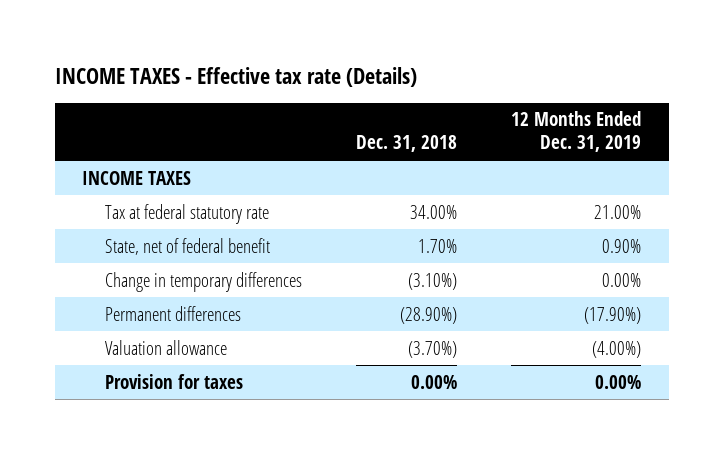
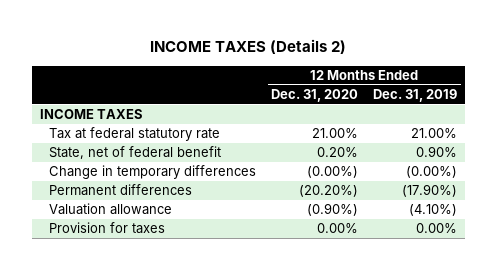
[55,67,418,88] INCOME TAXES - Effective tax rate (Details) -> [150,39,347,55] INCOME TAXES (Details 2)
[356,135,458,153] Dec. 31, 2018 -> none
none -> [271,89,359,103] Dec. 31, 2020
[602,272,642,287] 0.00% -> [406,166,458,179] (0.00%)
[592,340,642,358] (4.00%) -> [409,204,458,217] (4.10%)

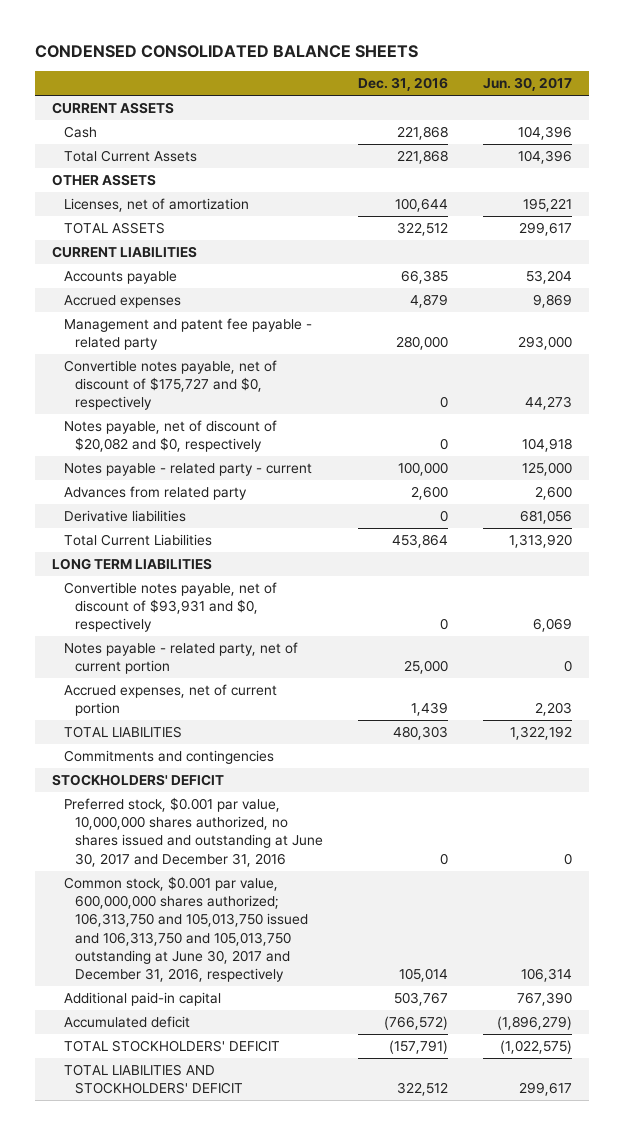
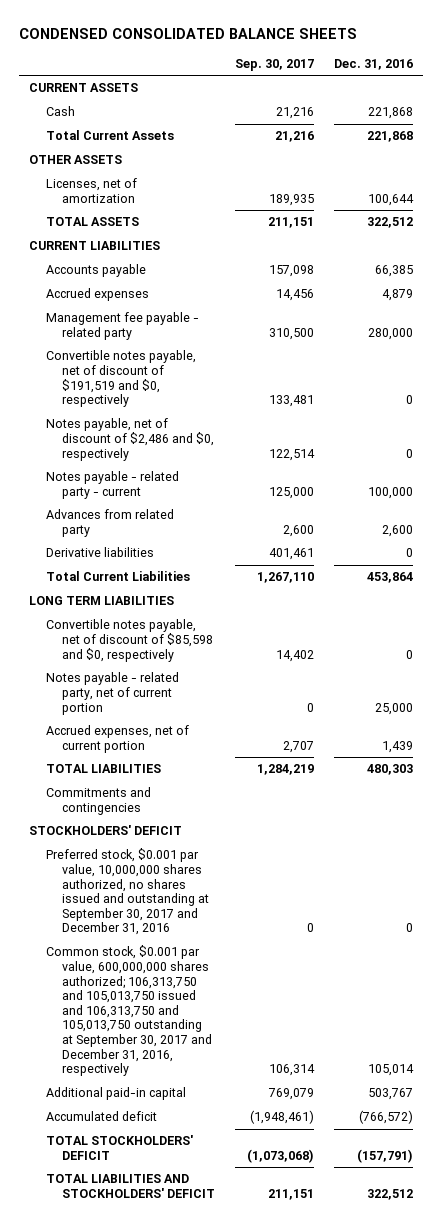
[482,77,572,92] Jun. 30, 2017 -> none
none -> [235,58,315,71] Sep. 30, 2017
[63,318,312,351] Management and patent fee payable - related party -> [45,312,199,340] Management fee payable - related party
[63,360,277,411] Convertible notes payable, net of discount of $175,727 and $0, respectively -> [45,350,196,408] Convertible notes payable, net of discount of $191,519 and $0, respectively
[63,420,277,453] Notes payable, net of discount of $20,082 and $0, respectively -> [45,418,215,461] Notes payable, net of discount of $2,486 and $0, respectively
[63,582,277,633] Convertible notes payable, net of discount of $93,931 and $0, respectively -> [45,619,214,662] Convertible notes payable, net of discount of $85,598 and $0, respectively
[63,797,324,867] Preferred stock, $0.001 par value, 10,000,000 shares authorized, no shares issued and outstanding at June 30, 2017 and December 31, 2016 -> [45,848,210,936] Preferred stock, $0.001 par value, 10,000,000 shares authorized, no shares issued and outstanding at September 30, 2017 and December 31, 2016
[63,876,309,982] Common stock, $0.001 par value, 600,000,000 shares authorized; 106,313,750 and 105,013,750 issued and 106,313,750 and 105,013,750 outstanding at June 30, 2017 and December 31, 2016, respectively -> [45,945,213,1077] Common stock, $0.001 par value, 600,000,000 shares authorized; 106,313,750 and 105,013,750 issued and 106,313,750 and 105,013,750 outstanding at September 30, 2017 and December 31, 2016, respectively

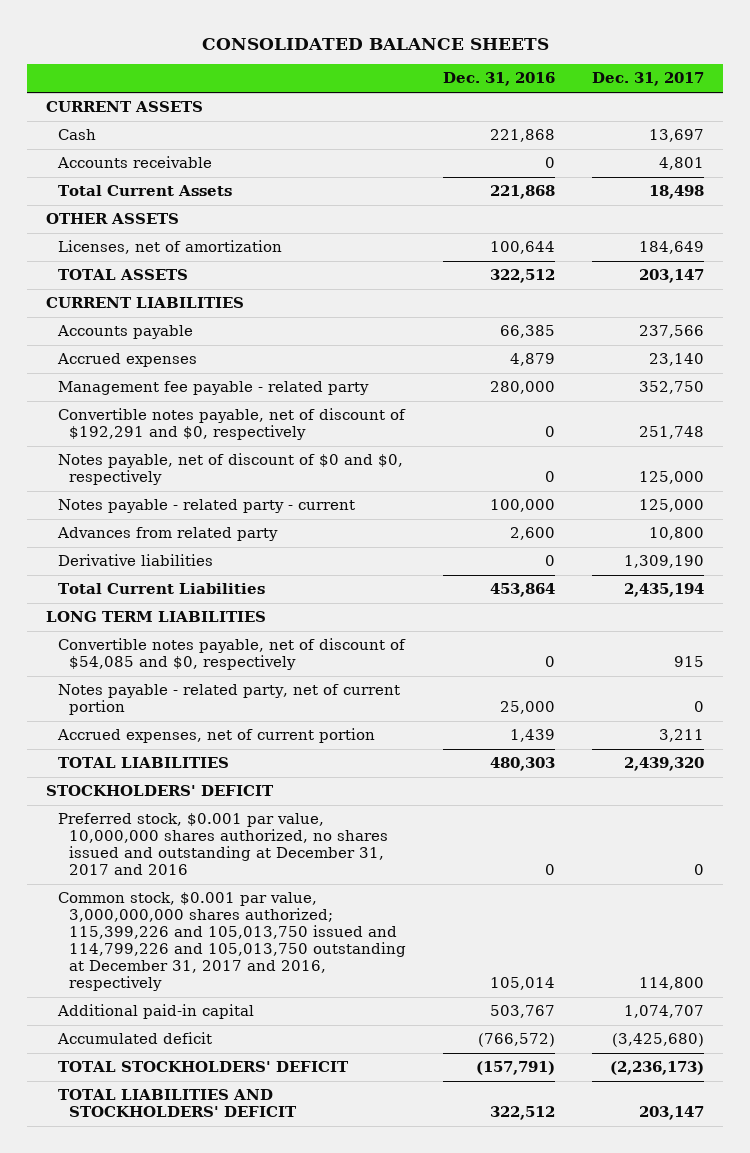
[19,27,358,39] CONDENSED CONSOLIDATED BALANCE SHEETS -> [202,37,550,50] CONSOLIDATED BALANCE SHEETS
[235,58,315,71] Sep. 30, 2017 -> none
none -> [592,72,705,87] Dec. 31, 2017
none -> [56,156,212,169] Accounts receivable
[45,350,196,408] Convertible notes payable, net of discount of $191,519 and $0, respectively -> [57,408,406,441] Convertible notes payable, net of discount of $192,291 and $0, respectively
[45,418,215,461] Notes payable, net of discount of $2,486 and $0, respectively -> [57,453,403,486] Notes payable, net of discount of $0 and $0, respectively
[45,619,214,662] Convertible notes payable, net of discount of $85,598 and $0, respectively -> [57,638,406,671] Convertible notes payable, net of discount of $54,085 and $0, respectively
[45,787,151,815] Commitments and contingencies -> none
[45,848,210,936] Preferred stock, $0.001 par value, 10,000,000 shares authorized, no shares issued and outstanding at September 30, 2017 and December 31, 2016 -> [57,813,389,876] Preferred stock, $0.001 par value, 10,000,000 shares authorized, no shares issued and outstanding at December 31, 2017 and 2016
[45,945,213,1077] Common stock, $0.001 par value, 600,000,000 shares authorized; 106,313,750 and 105,013,750 issued and 106,313,750 and 105,013,750 outstanding at September 30, 2017 and December 31, 2016, respectively -> [57,892,407,992] Common stock, $0.001 par value, 3,000,000,000 shares authorized; 115,399,226 and 105,013,750 issued and 114,799,226 and 105,013,750 outstanding at December 31, 2017 and 2016, respectively

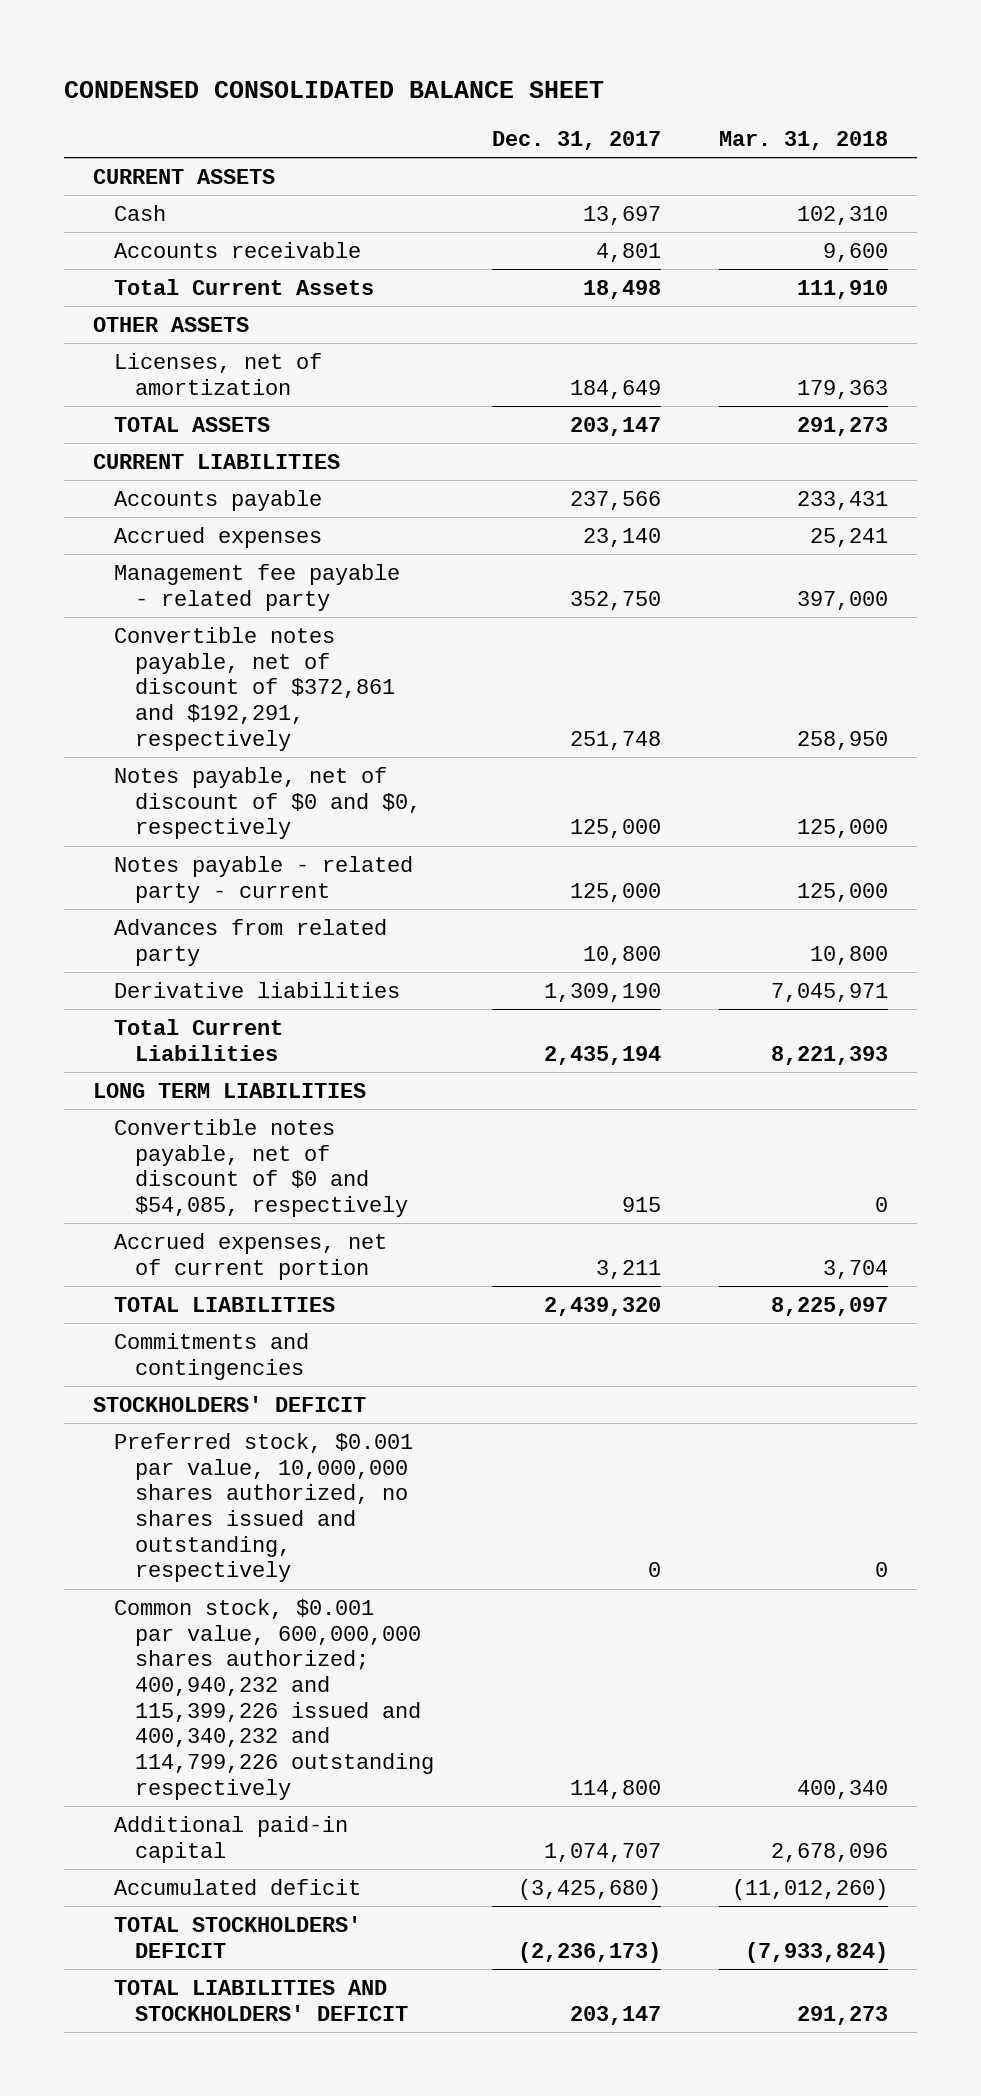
[202,37,550,50] CONSOLIDATED BALANCE SHEETS -> [63,80,604,98] CONDENSED CONSOLIDATED BALANCE SHEET
[443,72,556,87] Dec. 31, 2016 -> none
none -> [718,130,888,150] Mar. 31, 2018
[57,408,406,441] Convertible notes payable, net of discount of $192,291 and $0, respectively -> [114,626,396,751] Convertible notes payable, net of discount of $372,861 and $192,291, respectively
[57,684,400,716] Notes payable - related party, net of current portion -> none
[57,638,406,671] Convertible notes payable, net of discount of $54,085 and $0, respectively -> [114,1118,409,1217] Convertible notes payable, net of discount of $0 and $54,085, respectively
none -> [114,1332,310,1380] Commitments and contingencies
[57,813,389,876] Preferred stock, $0.001 par value, 10,000,000 shares authorized, no shares issued and outstanding at December 31, 2017 and 2016 -> [114,1432,414,1583] Preferred stock, $0.001 par value, 10,000,000 shares authorized, no shares issued and outstanding, respectively
[57,892,407,992] Common stock, $0.001 par value, 3,000,000,000 shares authorized; 115,399,226 and 105,013,750 issued and 114,799,226 and 105,013,750 outstanding at December 31, 2017 and 2016, respectively -> [114,1598,435,1800] Common stock, $0.001 par value, 600,000,000 shares authorized; 400,940,232 and 115,399,226 issued and 400,340,232 and 114,799,226 outstanding respectively

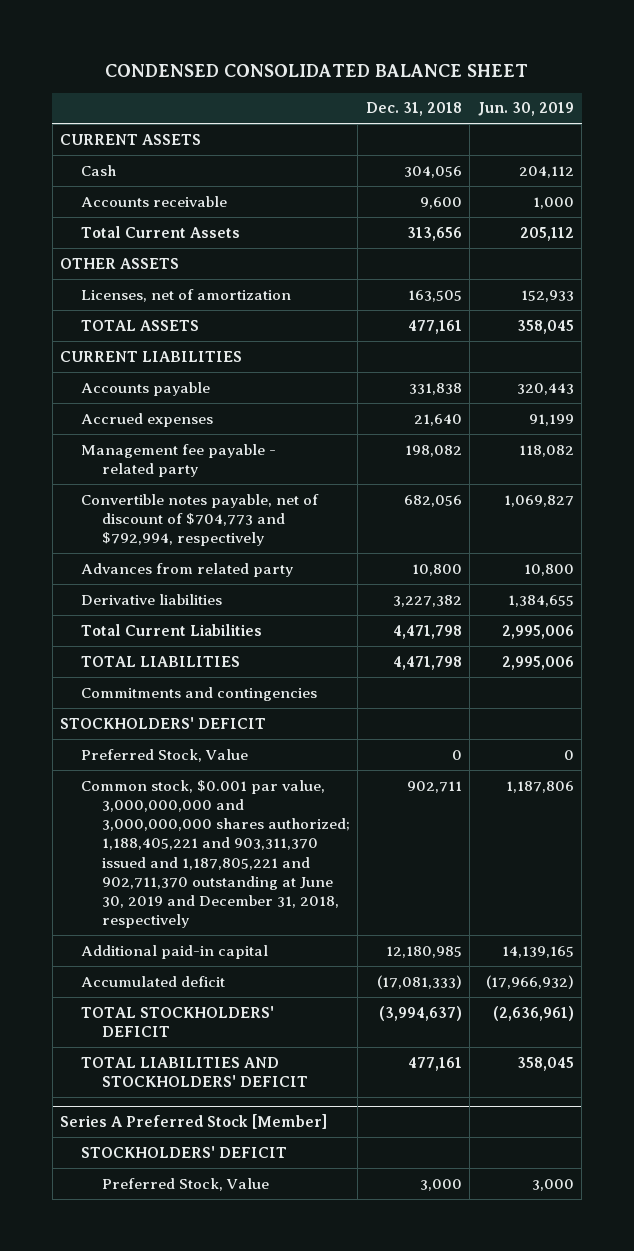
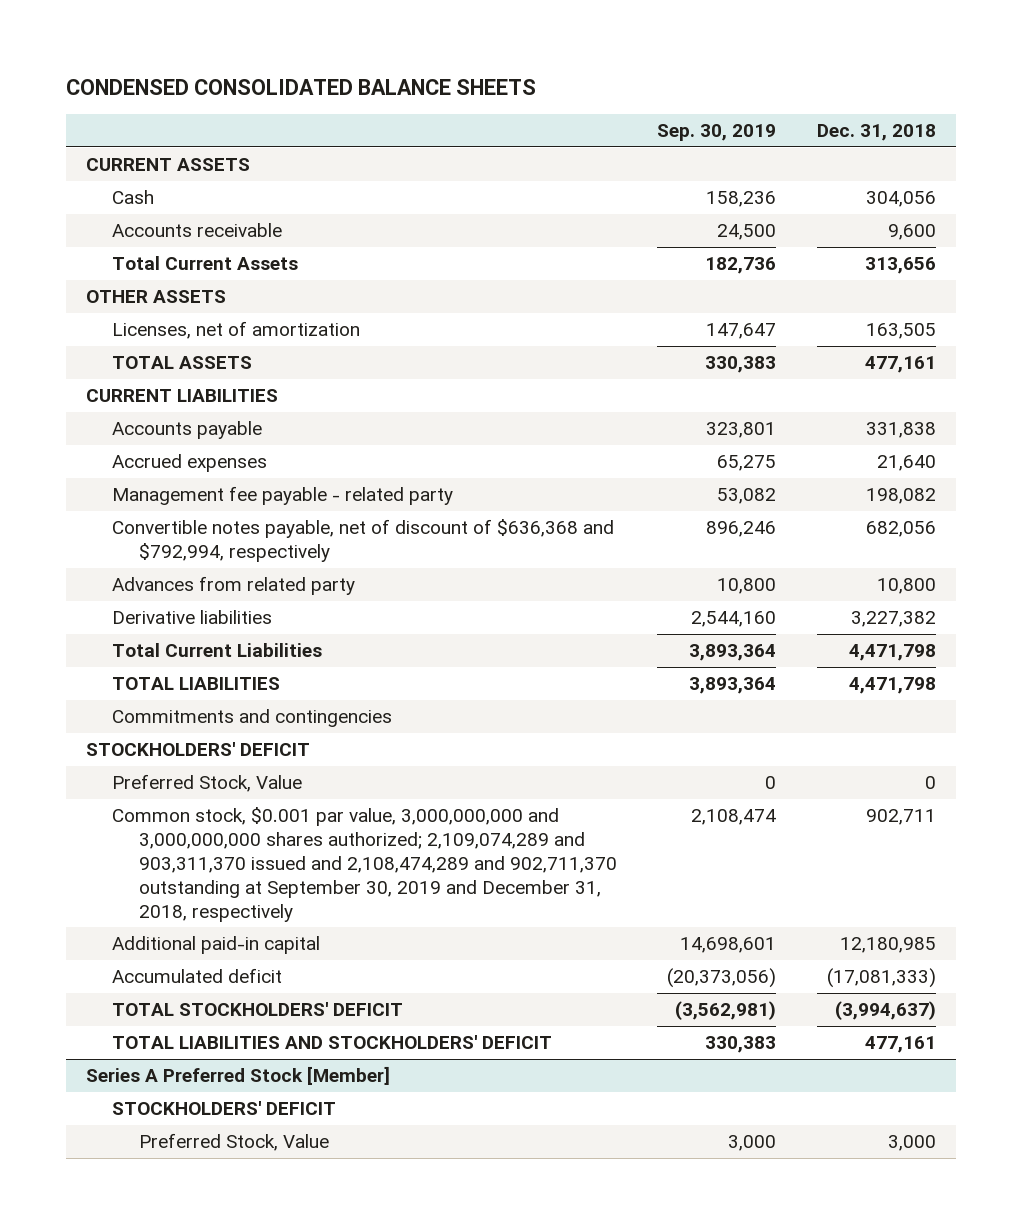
[105,63,529,77] CONDENSED CONSOLIDATED BALANCE SHEET -> [65,78,536,95] CONDENSED CONSOLIDATED BALANCE SHEETS
[477,102,574,117] Jun. 30, 2019 -> none
none -> [657,123,777,141] Sep. 30, 2019
[80,493,319,547] Convertible notes payable, net of discount of $704,773 and $792,994, respectively -> [112,519,615,563] Convertible notes payable, net of discount of $636,368 and $792,994, respectively
[80,779,350,929] Common stock, $0.001 par value, 3,000,000,000 and 3,000,000,000 shares authorized; 1,188,405,221 and 903,311,370 issued and 1,187,805,221 and 902,711,370 outstanding at June 30, 2019 and December 31, 2018, respectively -> [112,807,618,922] Common stock, $0.001 par value, 3,000,000,000 and 3,000,000,000 shares authorized; 2,109,074,289 and 903,311,370 issued and 2,108,474,289 and 902,711,370 outstanding at September 30, 2019 and December 31, 2018, respectively

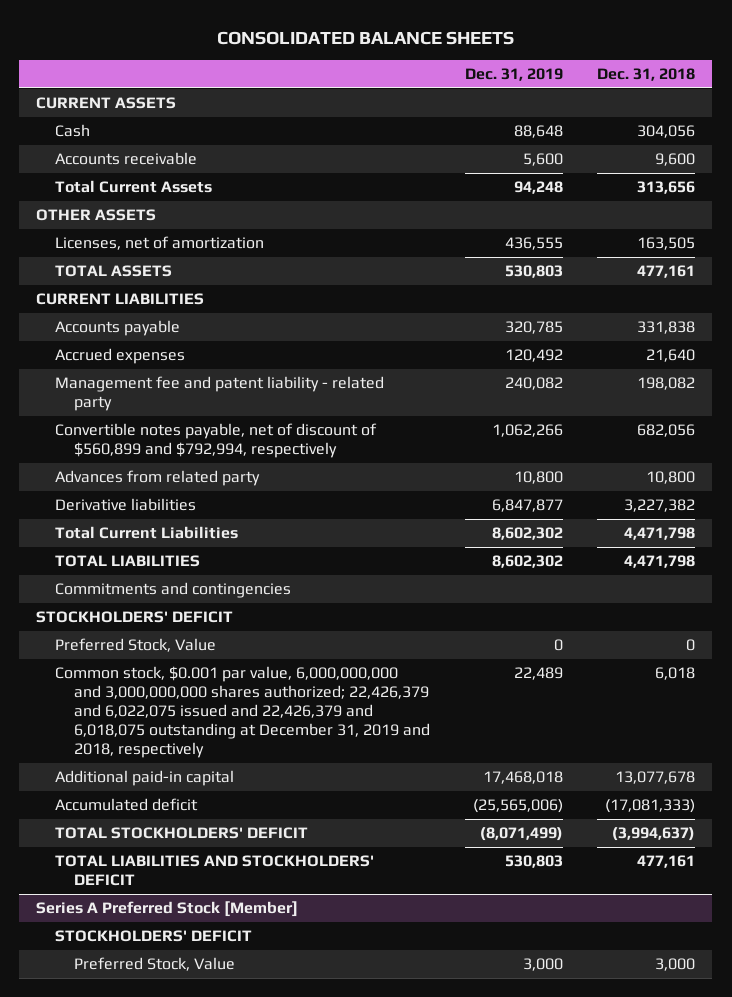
[65,78,536,95] CONDENSED CONSOLIDATED BALANCE SHEETS -> [216,31,514,46] CONSOLIDATED BALANCE SHEETS
[657,123,777,141] Sep. 30, 2019 -> none
none -> [464,68,563,82] Dec. 31, 2019
[112,486,454,506] Management fee payable - related party -> [55,375,385,411] Management fee and patent liability - related party
[112,519,615,563] Convertible notes payable, net of discount of $636,368 and $792,994, respectively -> [55,422,378,458] Convertible notes payable, net of discount of $560,899 and $792,994, respectively
[112,807,618,922] Common stock, $0.001 par value, 3,000,000,000 and 3,000,000,000 shares authorized; 2,109,074,289 and 903,311,370 issued and 2,108,474,289 and 902,711,370 outstanding at September 30, 2019 and December 31, 2018, respectively -> [55,665,431,759] Common stock, $0.001 par value, 6,000,000,000 and 3,000,000,000 shares authorized; 22,426,379 and 6,022,075 issued and 22,426,379 and 6,018,075 outstanding at December 31, 2019 and 2018, respectively
[865,809,936,826] 902,711 -> [655,666,696,680] 6,018
[839,937,936,954] 12,180,985 -> [615,770,696,784] 13,077,678

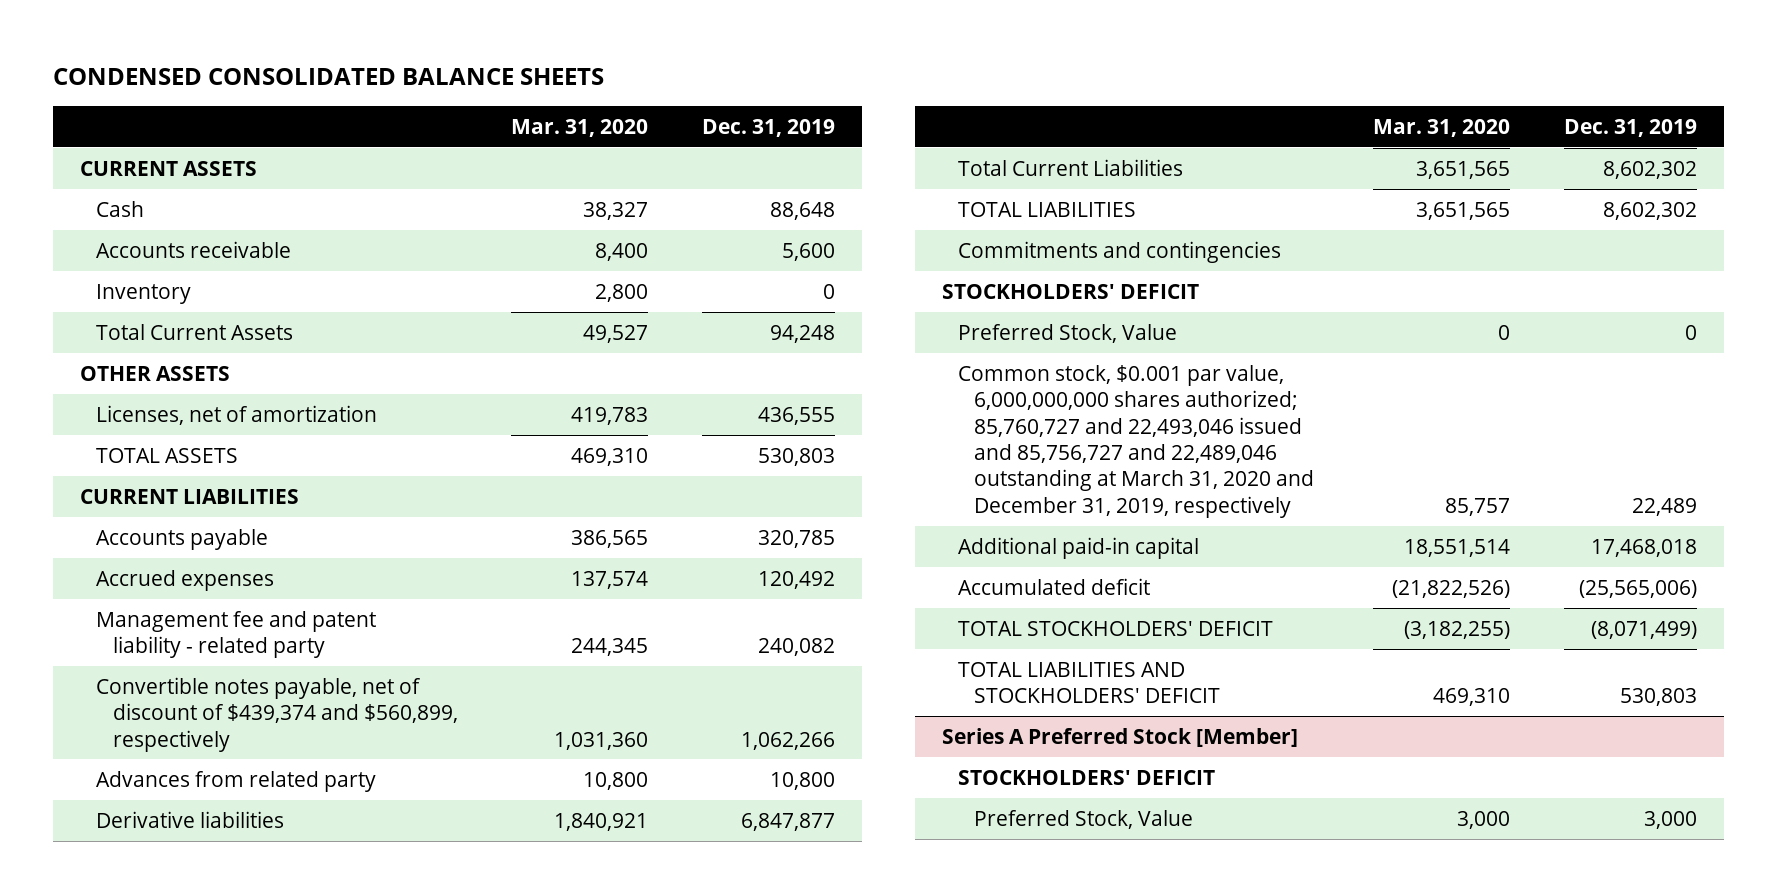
[216,31,514,46] CONSOLIDATED BALANCE SHEETS -> [52,68,604,86] CONDENSED CONSOLIDATED BALANCE SHEETS
[597,68,696,82] Dec. 31, 2018 -> none
none -> [511,118,649,137] Mar. 31, 2020
none -> [96,283,192,304] Inventory
[55,422,378,458] Convertible notes payable, net of discount of $560,899 and $792,994, respectively -> [96,676,458,752] Convertible notes payable, net of discount of $439,374 and $560,899, respectively
[55,665,431,759] Common stock, $0.001 par value, 6,000,000,000 and 3,000,000,000 shares authorized; 22,426,379 and 6,022,075 issued and 22,426,379 and 6,018,075 outstanding at December 31, 2019 and 2018, respectively -> [957,364,1315,518] Common stock, $0.001 par value, 6,000,000,000 shares authorized; 85,760,727 and 22,493,046 issued and 85,756,727 and 22,489,046 outstanding at March 31, 2020 and December 31, 2019, respectively

